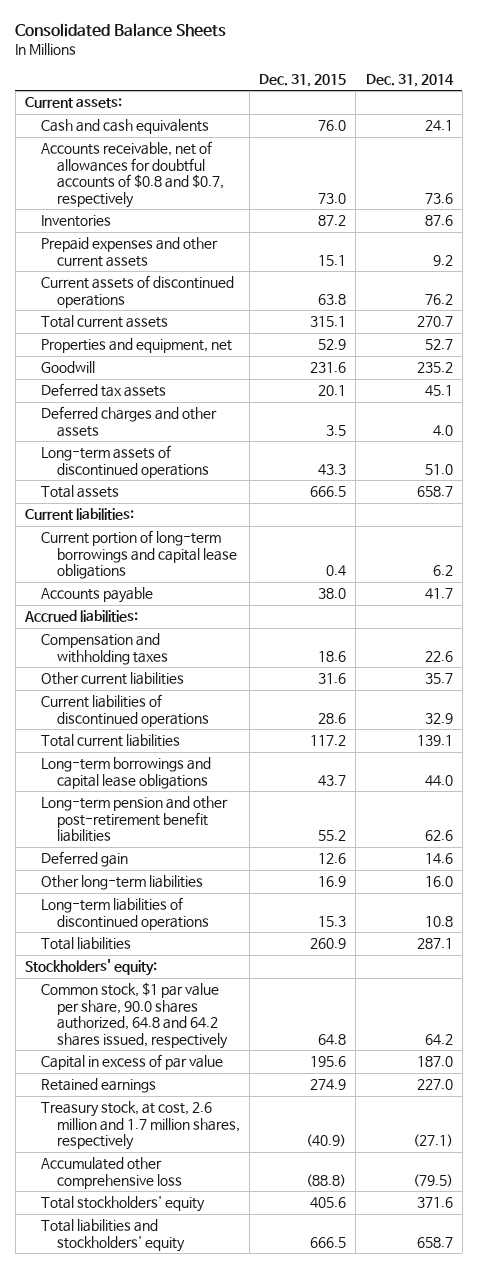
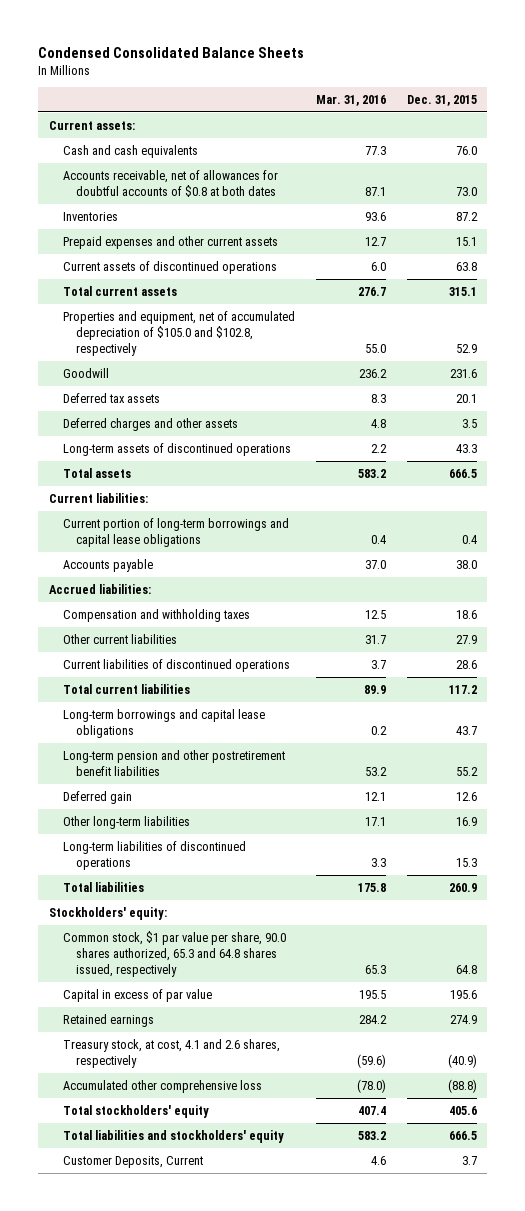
[15,23,227,38] Consolidated Balance Sheets -> [38,46,305,58] Condensed Consolidated Balance Sheets
[365,74,454,88] Dec. 31, 2014 -> none
none -> [315,94,386,106] Mar. 31, 2016
[40,141,225,208] Accounts receivable, net of allowances for doubtful accounts of $0.8 and $0.7, respectively -> [62,169,278,197] Accounts receivable, net of allowances for doubtful accounts of $0.8 at both dates
[40,338,232,354] Properties and equipment, net -> [62,310,295,357] Properties and equipment, net of accumulated depreciation of $105.0 and $102.8, respectively
[318,673,347,685] 31.6 -> [455,634,477,644] 27.9
[40,796,228,843] Long-term pension and other post-retirement benefit liabilities -> [62,749,285,776] Long-term pension and other postretirement benefit liabilities
[40,982,229,1049] Common stock, $1 par value per share, 90.0 shares authorized, 64.8 and 64.2 shares issued, respectively -> [62,930,286,978] Common stock, $1 par value per share, 90.0 shares authorized, 65.3 and 64.8 shares issued, respectively
[40,1101,241,1151] Treasury stock, at cost, 2.6 million and 1.7 million shares, respectively -> [62,1038,280,1068] Treasury stock, at cost, 4.1 and 2.6 shares, respectively
none -> [62,1155,203,1168] Customer Deposits, Current

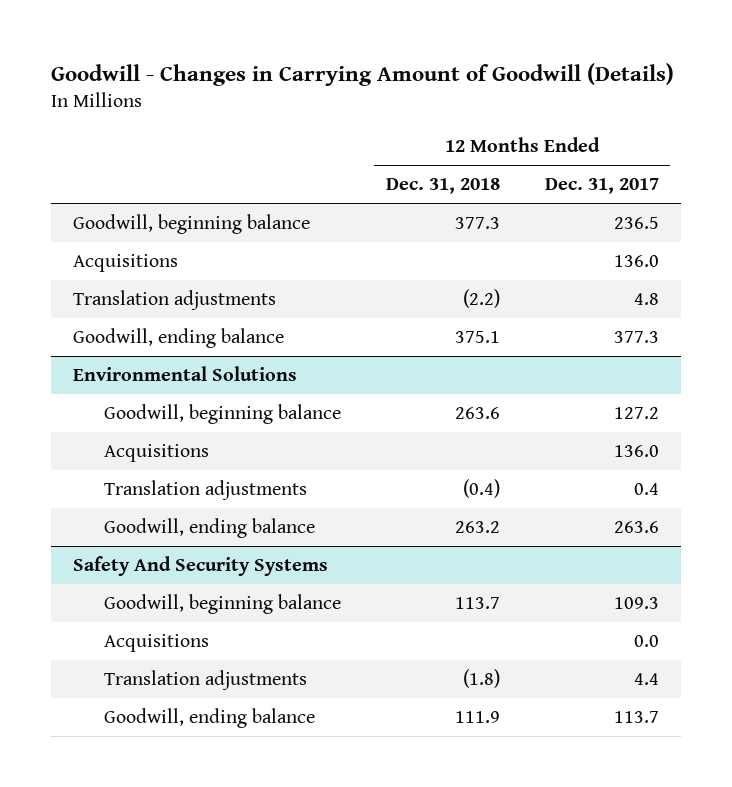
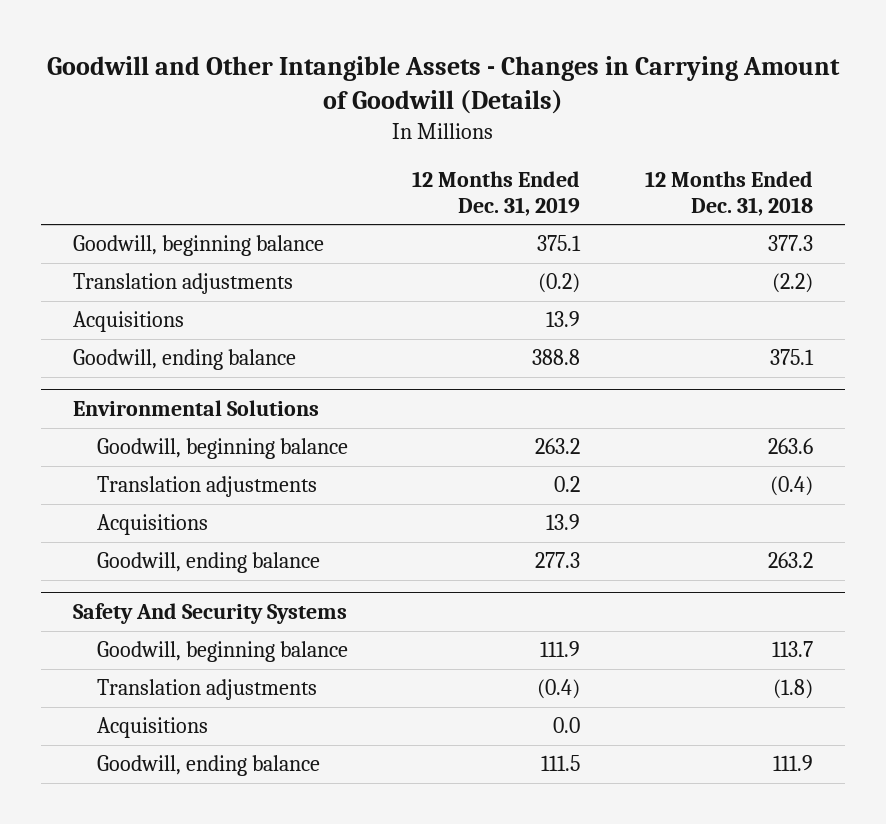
[50,63,674,87] Goodwill - Changes in Carrying Amount of Goodwill (Details) -> [46,56,840,115] Goodwill and Other Intangible Assets - Changes in Carrying Amount of Goodwill (Details)
[544,178,659,195] Dec. 31, 2017 -> none
none -> [412,171,581,217] 12 Months Ended Dec. 31, 2019
[73,254,179,273] Acquisitions -> [73,311,185,333] Acquisitions
[103,444,209,463] Acquisitions -> [96,514,208,536] Acquisitions
[103,634,209,653] Acquisitions -> [96,717,208,739] Acquisitions

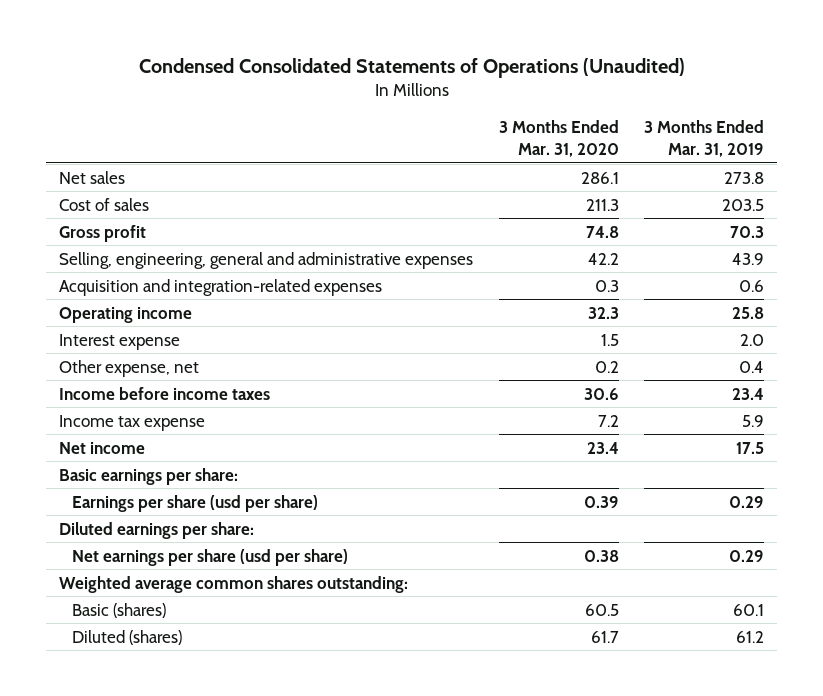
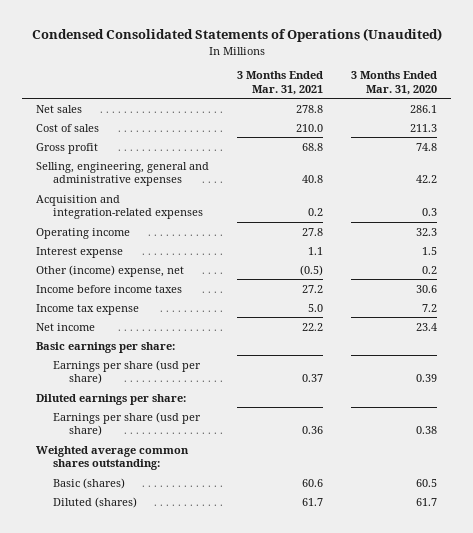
[644,119,765,158] 3 Months Ended Mar. 31, 2019 -> none
none -> [237,71,324,95] 3 Months Ended Mar. 31, 2021
[58,359,199,377] Other expense, net -> [35,264,184,277] Other (income) expense, net
[72,548,349,566] Net earnings per share (usd per share) -> [52,411,201,437] Earnings per share (usd per share)

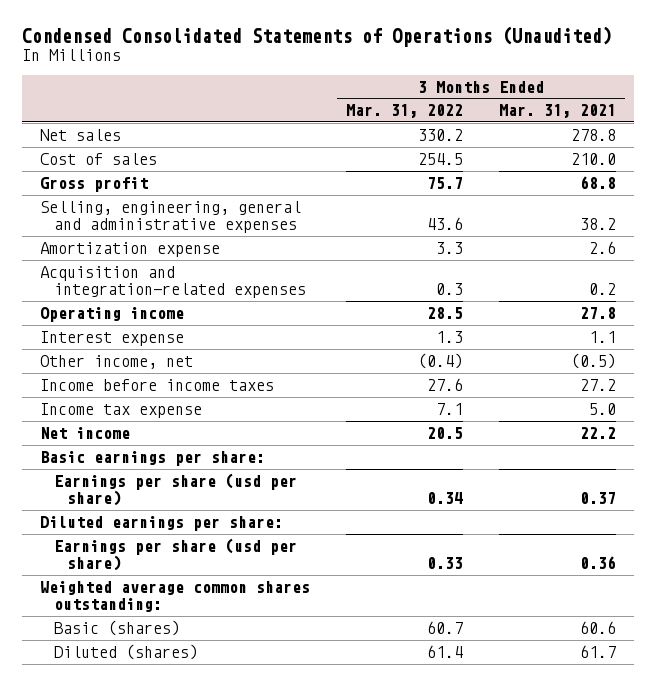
[351,71,438,95] 3 Months Ended Mar. 31, 2020 -> none
none -> [346,104,464,119] Mar. 31, 2022
[302,175,324,184] 40.8 -> [580,218,617,231] 38.2
none -> [40,242,221,258] Amortization expense
[35,264,184,277] Other (income) expense, net -> [40,355,194,370] Other income, net

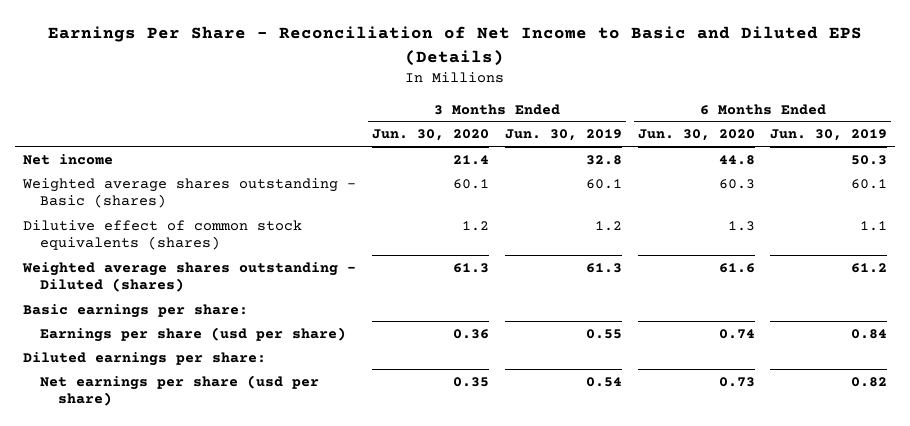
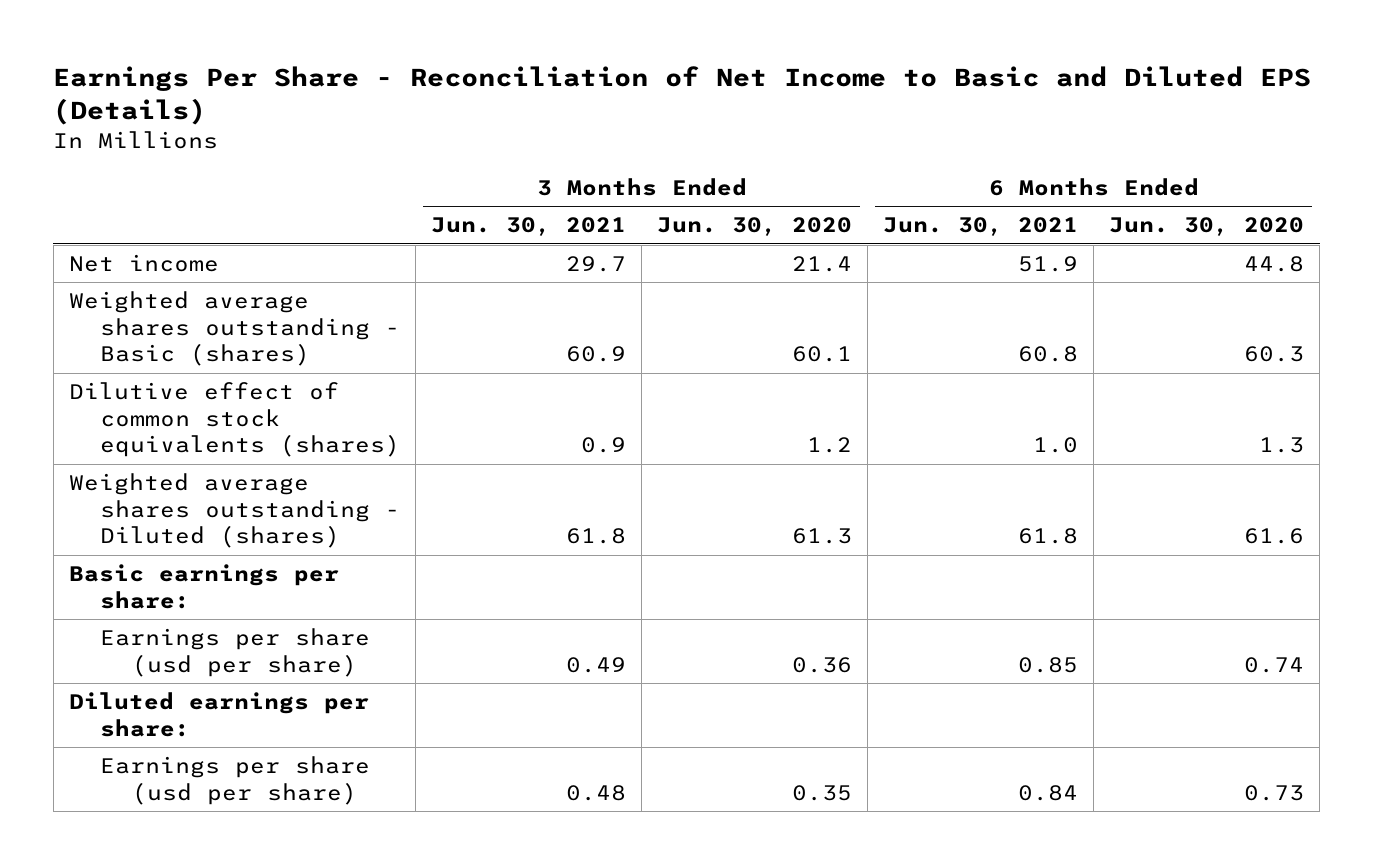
[504,129,622,142] Jun. 30, 2019 -> none
[770,129,888,142] Jun. 30, 2019 -> none
none -> [431,217,627,237] Jun. 30, 2021
none -> [883,217,1079,237] Jun. 30, 2021
[40,374,320,407] Net earnings per share (usd per share) -> [100,756,371,805] Earnings per share (usd per share)

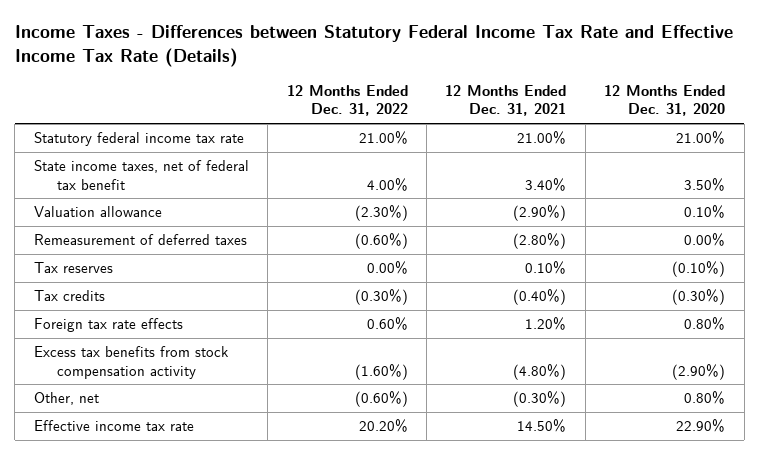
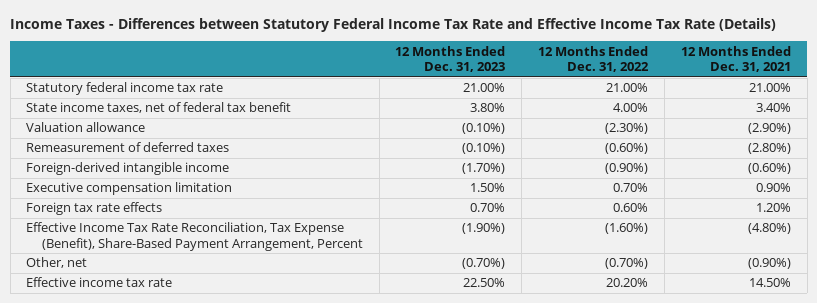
[604,85,726,117] 12 Months Ended Dec. 31, 2020 -> none
none -> [395,45,506,73] 12 Months Ended Dec. 31, 2023
[33,262,113,274] Tax reserves -> none
[33,290,105,302] Tax credits -> none
none -> [26,162,230,176] Foreign-derived intangible income
none -> [26,182,233,196] Executive compensation limitation
[33,346,229,379] Excess tax benefits from stock compensation activity -> [26,222,363,251] Effective Income Tax Rate Reconciliation, Tax Expense (Benefit), Share-Based Payment Arrangement, Percent
[354,391,408,408] (0.60%) -> [605,258,649,270] (0.70%)
[513,391,567,408] (0.30%) -> [747,258,791,270] (0.90%)

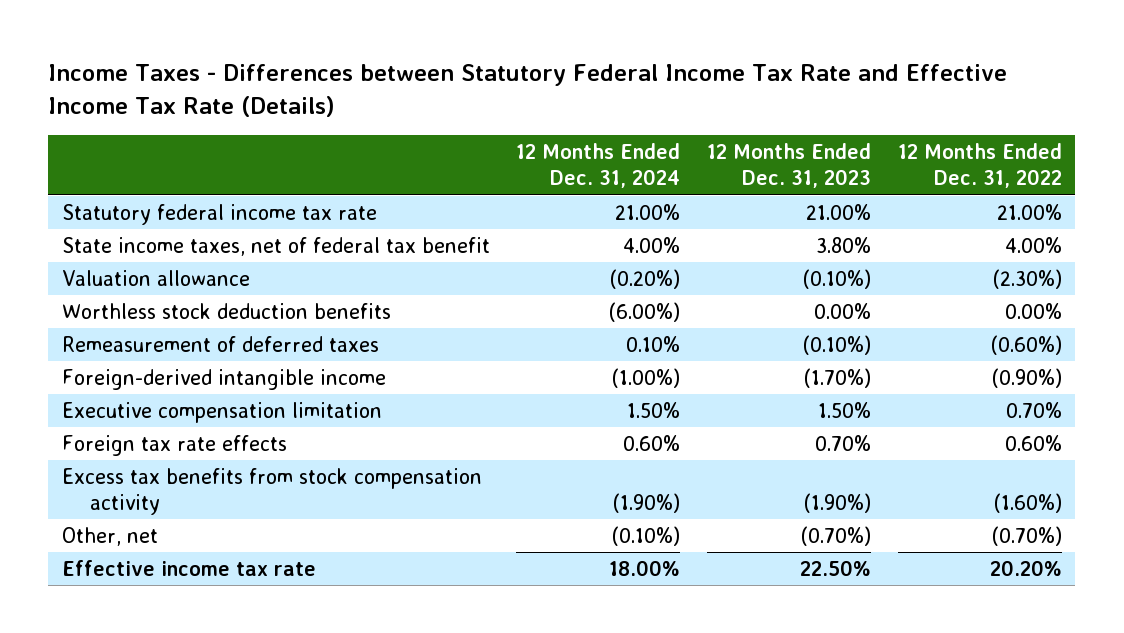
[680,45,791,73] 12 Months Ended Dec. 31, 2021 -> none
none -> [516,143,681,189] 12 Months Ended Dec. 31, 2024
none -> [61,302,391,319] Worthless stock deduction benefits
[26,222,363,251] Effective Income Tax Rate Reconciliation, Tax Expense (Benefit), Share-Based Payment Arrangement, Percent -> [61,467,482,515] Excess tax benefits from stock compensation activity

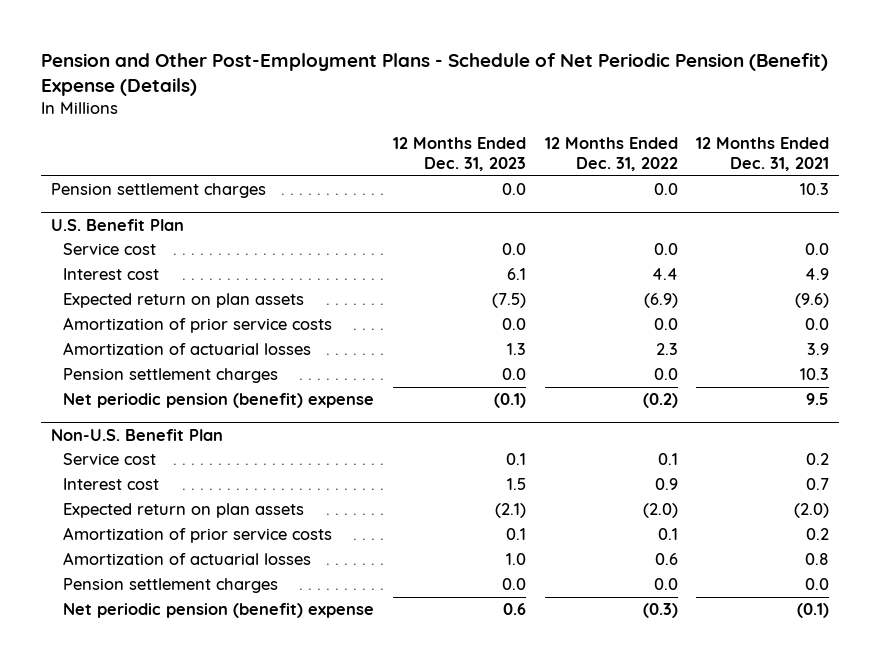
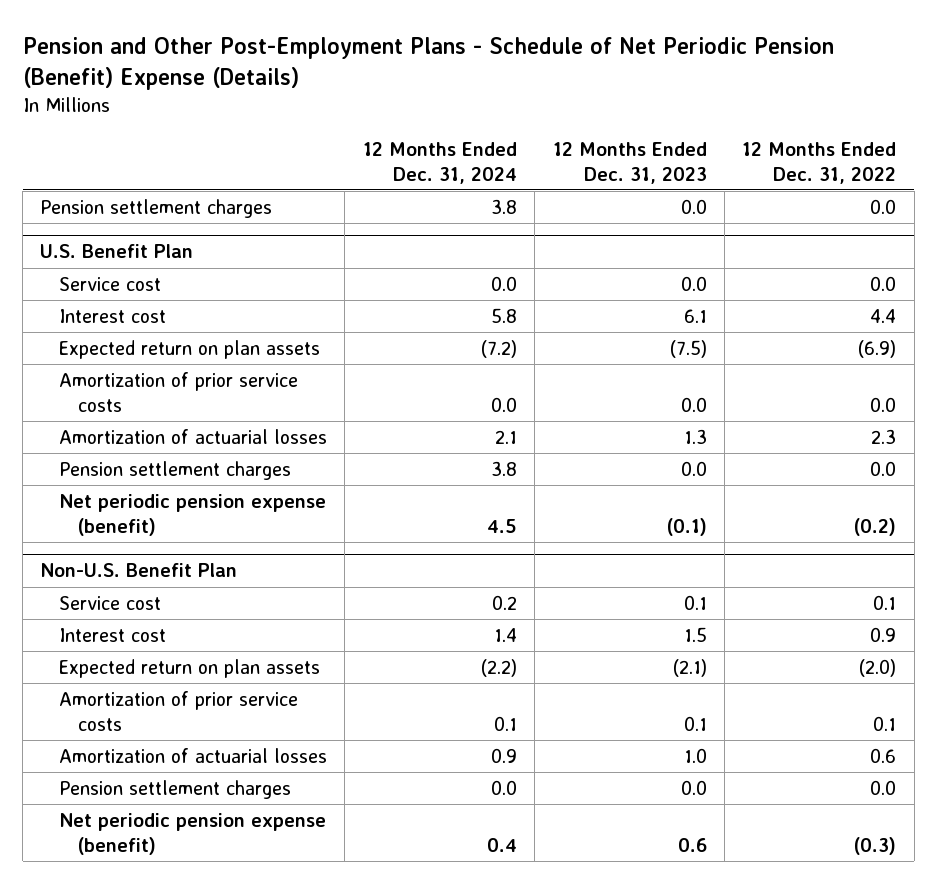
[696,136,830,172] 12 Months Ended Dec. 31, 2021 -> none
none -> [362,141,517,184] 12 Months Ended Dec. 31, 2024
[63,393,375,409] Net periodic pension (benefit) expense -> [59,494,327,536] Net periodic pension expense (benefit)
[63,603,375,619] Net periodic pension (benefit) expense -> [59,813,327,855] Net periodic pension expense (benefit)

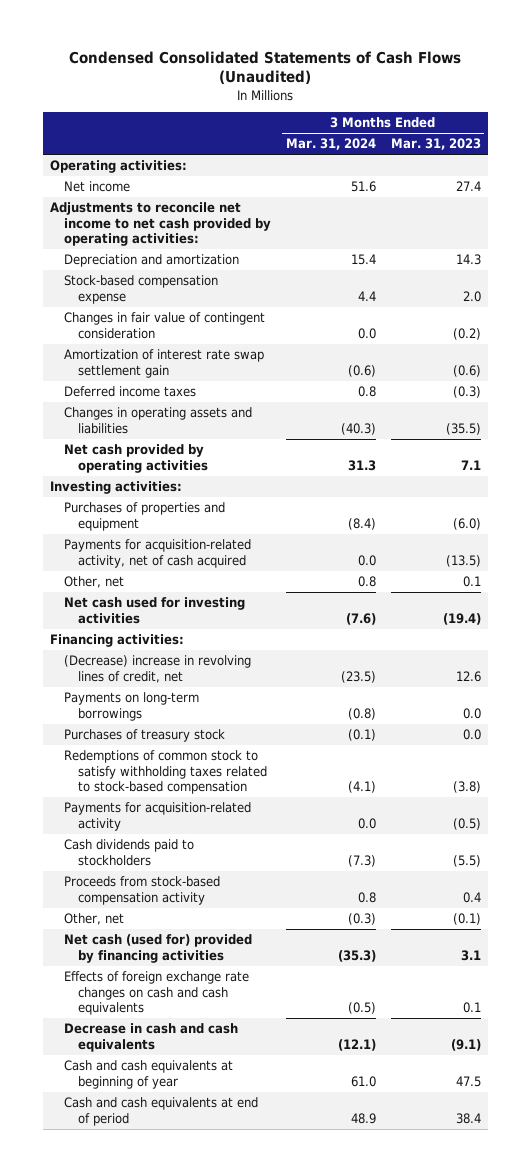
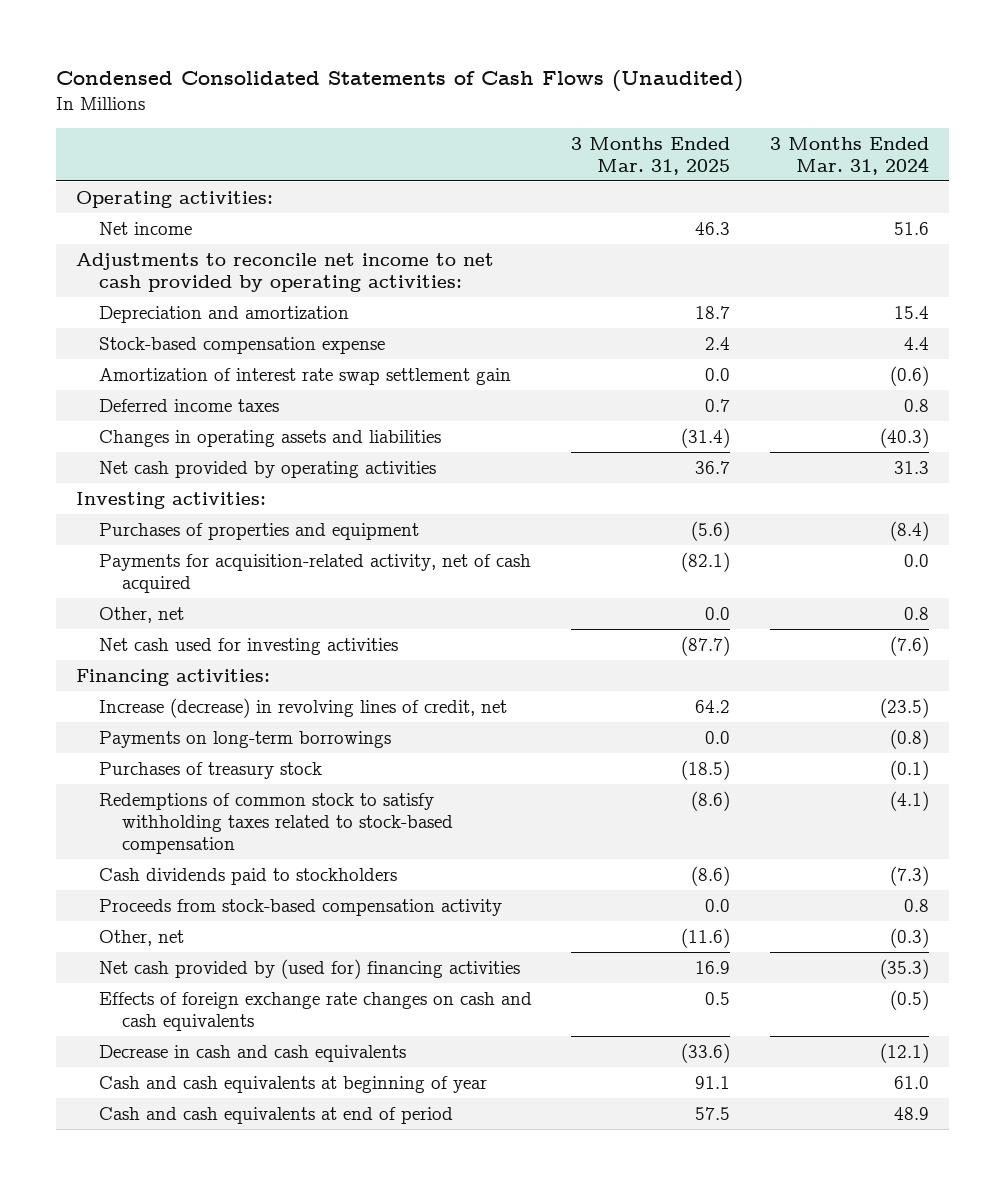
[390,138,481,151] Mar. 31, 2023 -> none
none -> [571,136,731,175] 3 Months Ended Mar. 31, 2025
[63,312,265,339] Changes in fair value of contingent consideration -> none
[63,655,251,683] (Decrease) increase in revolving lines of credit, net -> [99,697,508,718] Increase (decrease) in revolving lines of credit, net
[63,802,251,831] Payments for acquisition-related activity -> none
[63,934,252,963] Net cash (used for) provided by financing activities -> [99,958,521,979] Net cash provided by (used for) financing activities

